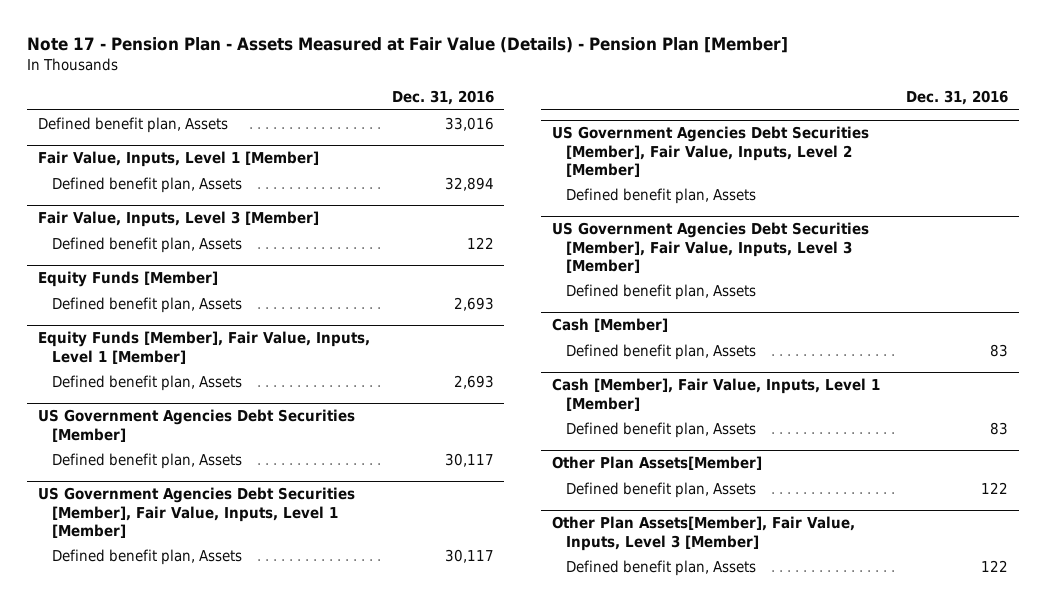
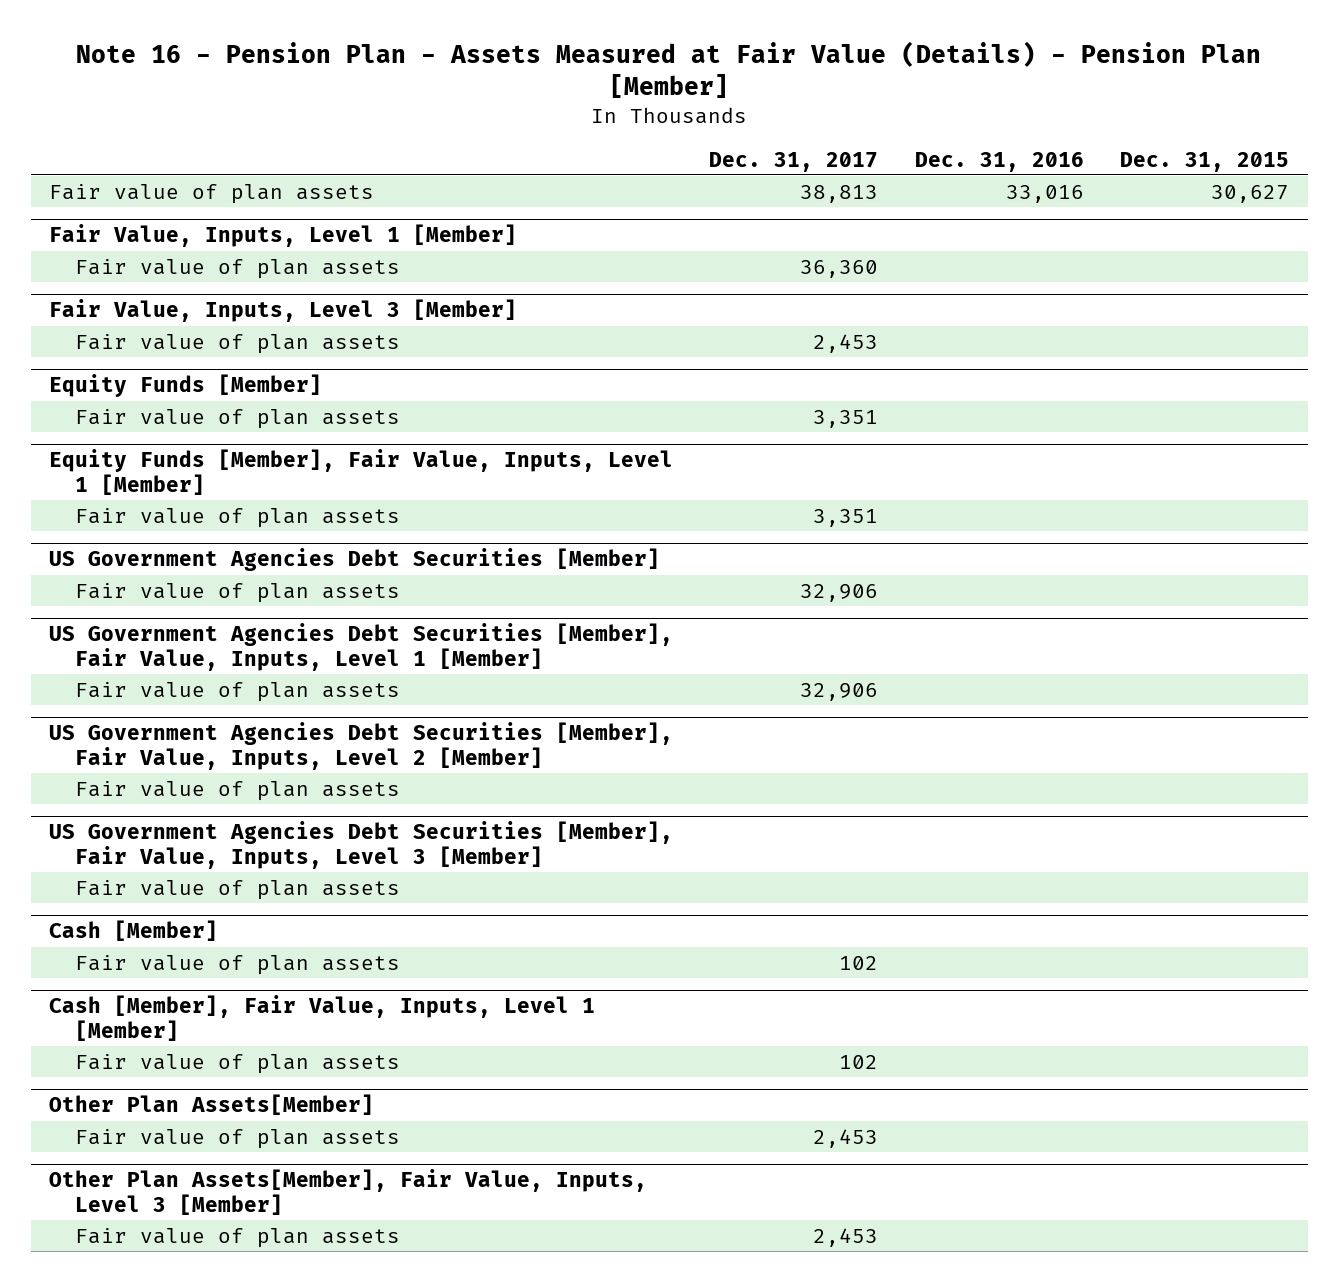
[26,36,788,53] Note 17 - Pension Plan - Assets Measured at Fair Value (Details) - Pension Plan [Member] -> [76,40,1262,98] Note 16 - Pension Plan - Assets Measured at Fair Value (Details) - Pension Plan [Member]
none -> [709,151,879,172] Dec. 31, 2017
none -> [1120,151,1290,172] Dec. 31, 2015
[37,117,228,134] Defined benefit plan, Assets -> [48,183,374,204] Fair value of plan assets
[51,177,242,194] Defined benefit plan, Assets -> none
none -> [74,258,400,279] Fair value of plan assets
[51,237,242,254] Defined benefit plan, Assets -> none
none -> [74,333,400,354] Fair value of plan assets
[51,297,242,314] Defined benefit plan, Assets -> none
none -> [74,408,400,429] Fair value of plan assets
[51,375,242,392] Defined benefit plan, Assets -> none
none -> [74,507,400,528] Fair value of plan assets
[51,453,242,470] Defined benefit plan, Assets -> none
none -> [74,582,400,603] Fair value of plan assets
[51,549,242,566] Defined benefit plan, Assets -> none
none -> [74,681,400,702] Fair value of plan assets
[566,188,757,205] Defined benefit plan, Assets -> none
none -> [74,780,400,801] Fair value of plan assets
[566,284,757,301] Defined benefit plan, Assets -> none
none -> [74,879,400,900] Fair value of plan assets
[566,344,757,361] Defined benefit plan, Assets -> none
none -> [74,954,400,975] Fair value of plan assets
[566,422,757,439] Defined benefit plan, Assets -> none
none -> [74,1053,400,1074] Fair value of plan assets
[566,482,757,499] Defined benefit plan, Assets -> none
none -> [74,1128,400,1149] Fair value of plan assets
[566,560,757,577] Defined benefit plan, Assets -> none
none -> [74,1227,400,1248] Fair value of plan assets

